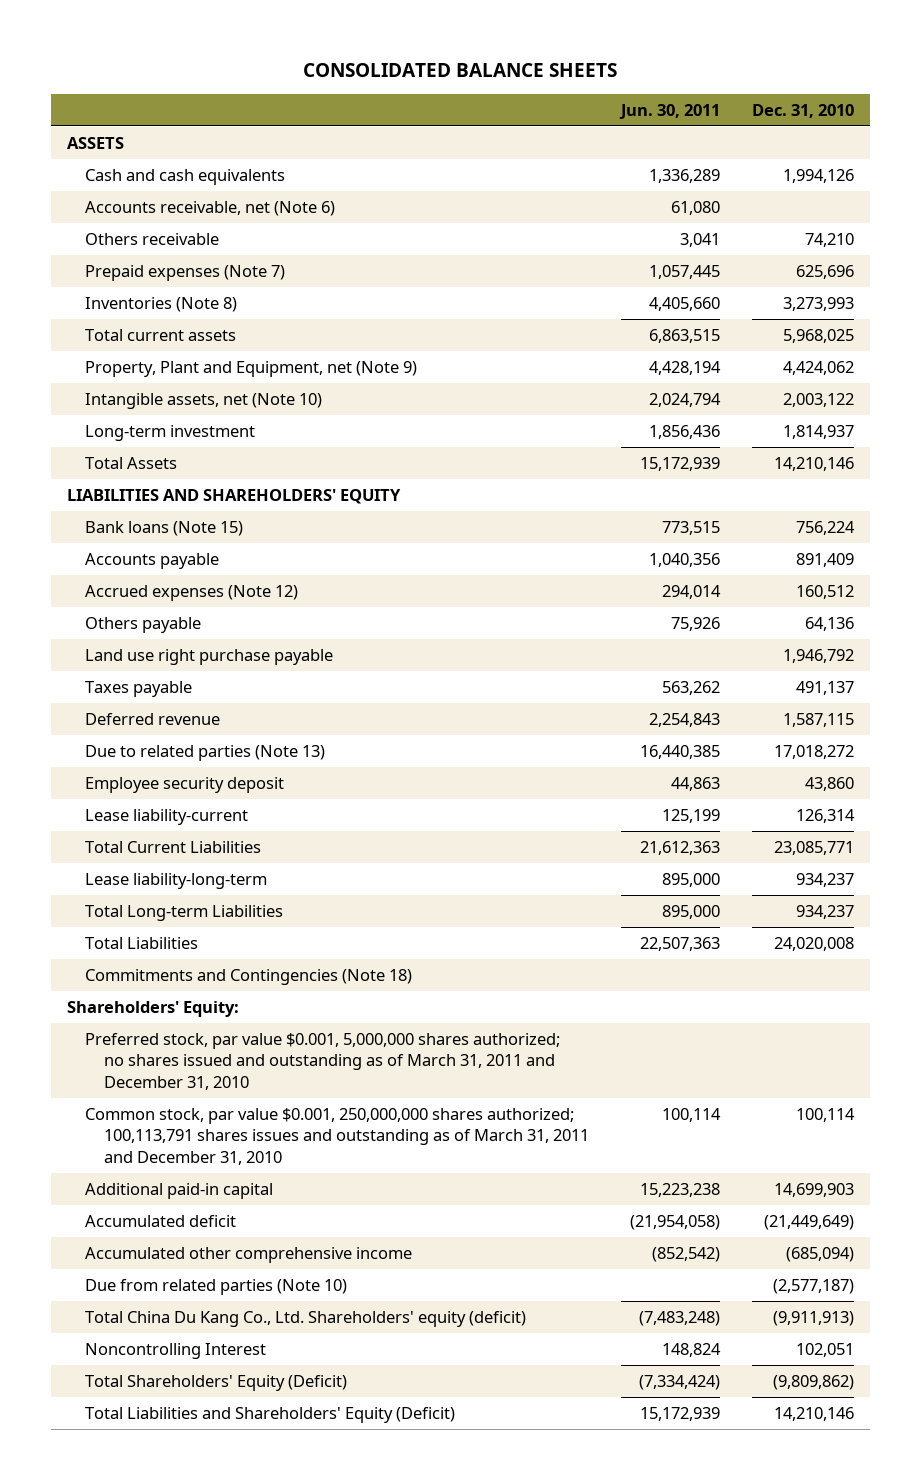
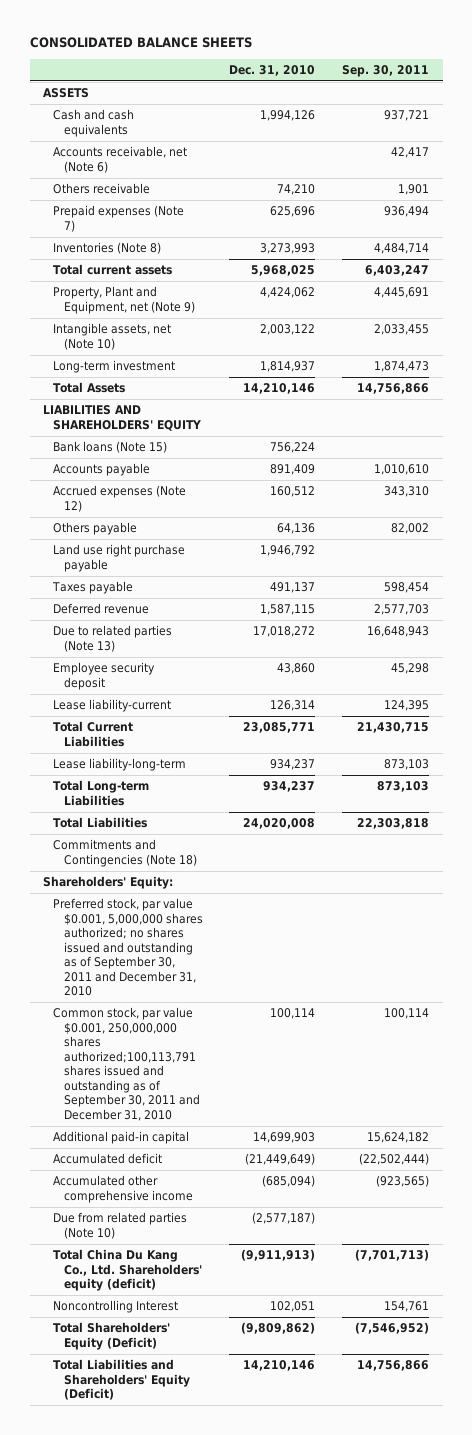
[618,103,720,119] Jun. 30, 2011 -> none
none -> [342,64,430,77] Sep. 30, 2011
[85,1032,561,1091] Preferred stock, par value $0.001, 5,000,000 shares authorized; no shares issued and outstanding as of March 31, 2011 and December 31, 2010 -> [53,898,203,997] Preferred stock, par value $0.001, 5,000,000 shares authorized; no shares issued and outstanding as of September 30, 2011 and December 31, 2010
[85,1107,589,1166] Common stock, par value $0.001, 250,000,000 shares authorized; 100,113,791 shares issues and outstanding as of March 31, 2011 and December 31, 2010 -> [53,1007,200,1121] Common stock, par value $0.001, 250,000,000 shares authorized;100,113,791 shares issued and outstanding as of September 30, 2011 and December 31, 2010

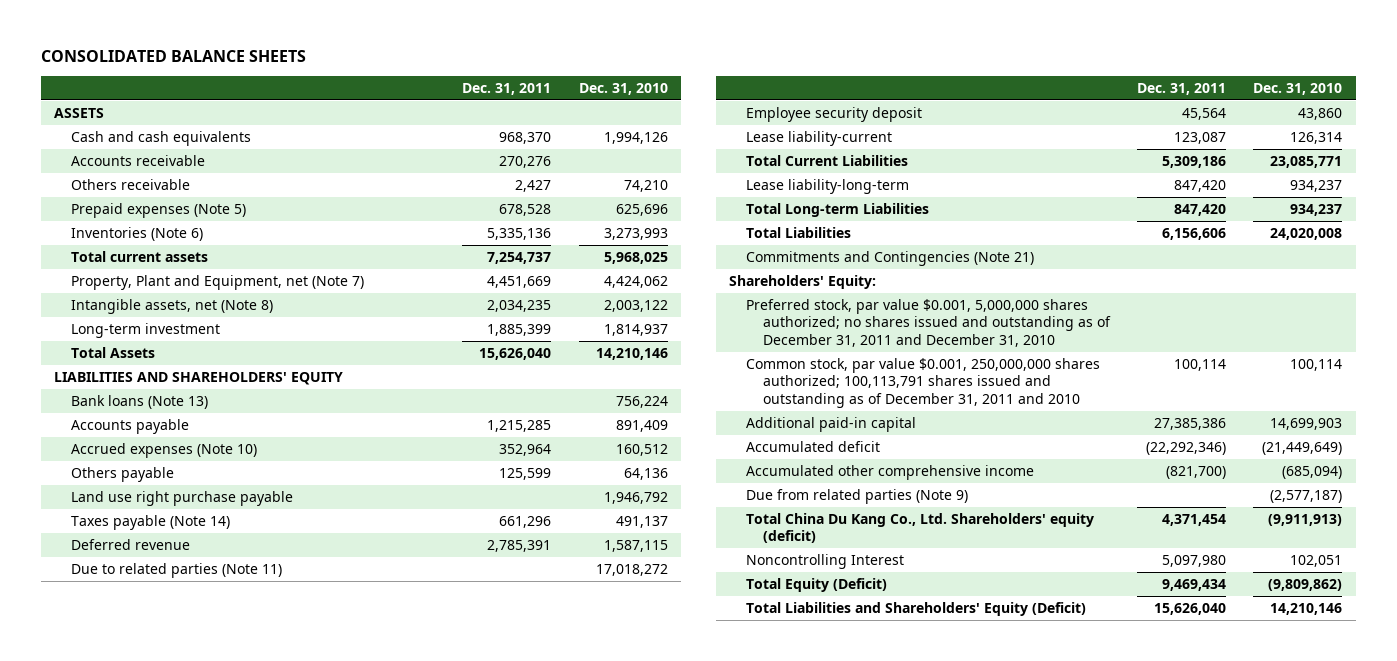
[342,64,430,77] Sep. 30, 2011 -> none
none -> [462,82,552,95] Dec. 31, 2011
[53,146,188,173] Accounts receivable, net (Note 6) -> [71,154,206,166] Accounts receivable
[53,205,185,232] Prepaid expenses (Note 7) -> [71,202,247,218] Prepaid expenses (Note 5)
[53,242,162,255] Inventories (Note 8) -> [71,226,204,241] Inventories (Note 6)
[53,286,195,314] Property, Plant and Equipment, net (Note 9) -> [71,274,365,290] Property, Plant and Equipment, net (Note 7)
[53,323,172,350] Intangible assets, net (Note 10) -> [71,298,274,314] Intangible assets, net (Note 8)
[53,441,168,454] Bank loans (Note 15) -> [71,394,209,409] Bank loans (Note 13)
[53,485,187,512] Accrued expenses (Note 12) -> [71,442,258,458] Accrued expenses (Note 10)
[52,581,134,595] Taxes payable -> [71,514,231,530] Taxes payable (Note 14)
[53,625,173,652] Due to related parties (Note 13) -> [71,562,283,578] Due to related parties (Note 11)
[53,839,197,867] Commitments and Contingencies (Note 18) -> [746,250,1035,266] Commitments and Contingencies (Note 21)
[53,898,203,997] Preferred stock, par value $0.001, 5,000,000 shares authorized; no shares issued and outstanding as of September 30, 2011 and December 31, 2010 -> [746,298,1111,347] Preferred stock, par value $0.001, 5,000,000 shares authorized; no shares issued and outstanding as of December 31, 2011 and December 31, 2010
[53,1007,200,1121] Common stock, par value $0.001, 250,000,000 shares authorized;100,113,791 shares issued and outstanding as of September 30, 2011 and December 31, 2010 -> [746,357,1101,408] Common stock, par value $0.001, 250,000,000 shares authorized; 100,113,791 shares issued and outstanding as of December 31, 2011 and 2010
[53,1212,188,1239] Due from related parties (Note 10) -> [746,488,969,504] Due from related parties (Note 9)
[53,1322,171,1350] Total Shareholders' Equity (Deficit) -> [746,577,888,592] Total Equity (Deficit)

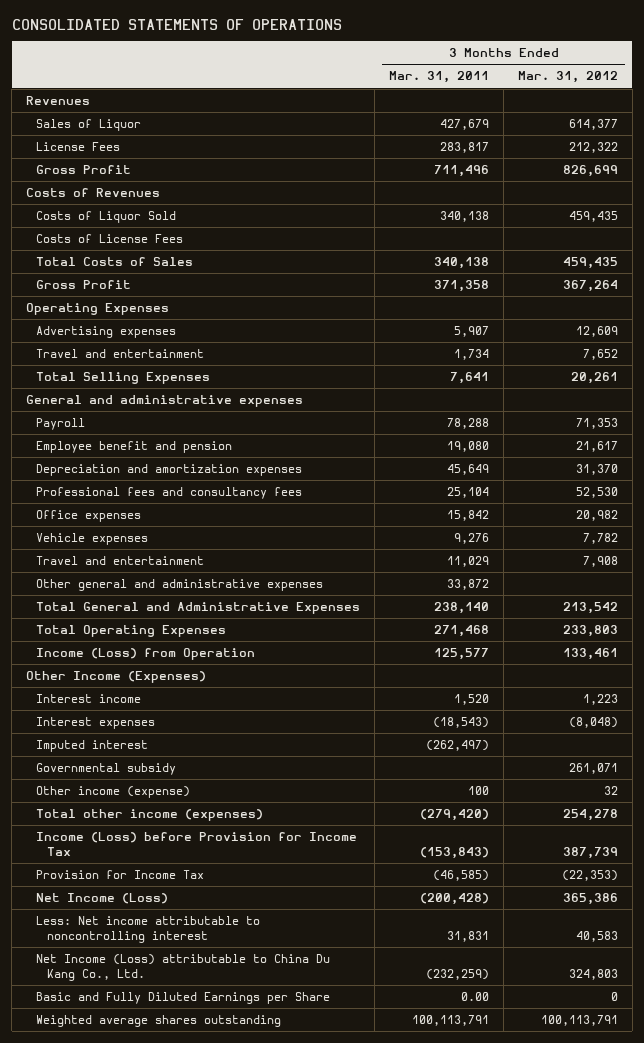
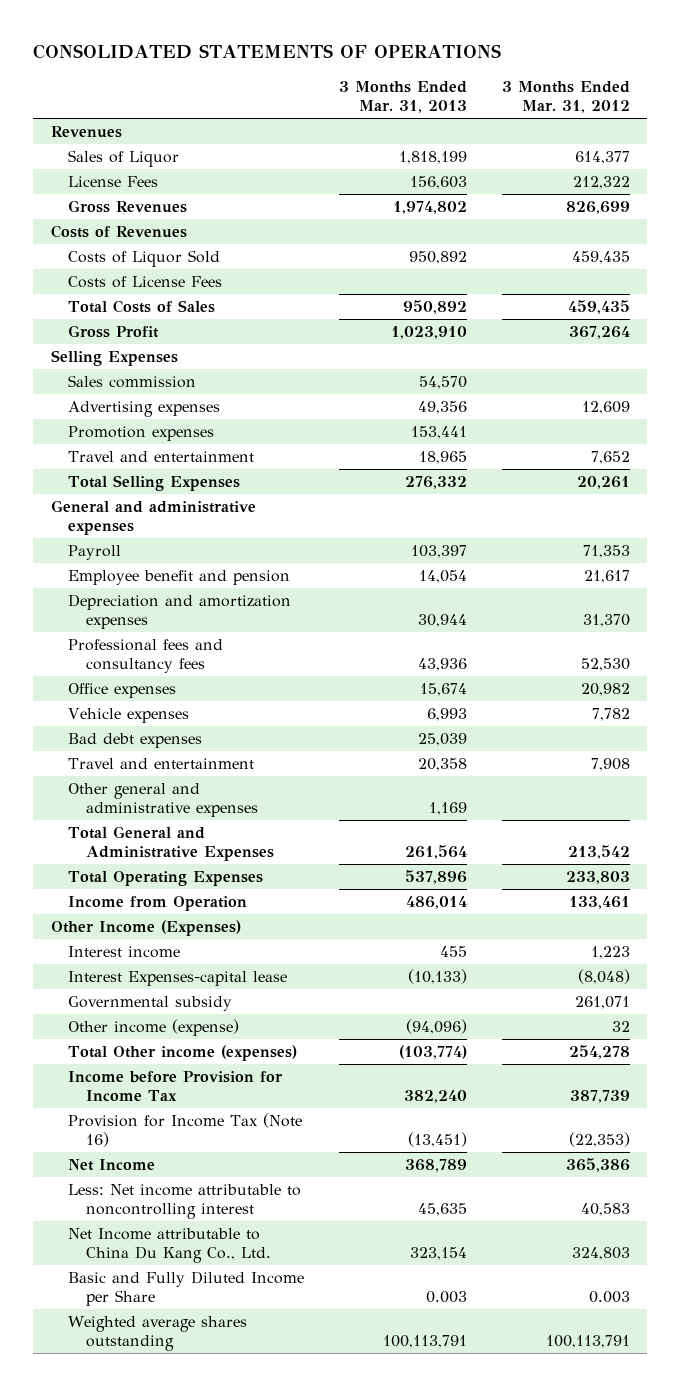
[389,71,490,84] Mar. 31, 2011 -> none
none -> [339,80,468,114] 3 Months Ended Mar. 31, 2013
[36,164,132,174] Gross Profit -> [68,200,188,214] Gross Revenues
[26,302,170,315] Operating Expenses -> none
none -> [50,350,178,367] Selling Expenses
none -> [68,375,197,389] Sales commission
none -> [68,426,215,442] Promotion expenses
none -> [68,733,203,749] Bad debt expenses
[36,647,256,660] Income (Loss) from Operation -> [68,896,248,912] Income from Operation
[36,739,149,752] Imputed interest -> none
[36,716,156,729] Interest expenses -> [68,971,288,987] Interest Expenses-capital lease
[36,808,264,821] Total other income (expenses) -> [68,1045,298,1062] Total Other income (expenses)
[36,831,358,856] Income (Loss) before Provision for Income Tax -> [68,1071,284,1102] Income before Provision for Income Tax
[36,869,205,879] Provision for Income Tax -> [68,1113,303,1148] Provision for Income Tax (Note 16)
[36,892,169,904] Net Income (Loss) -> [68,1159,156,1172] Net Income
[36,953,331,981] Net Income (Loss) attributable to China Du Kang Co., Ltd. -> [68,1228,271,1264] Net Income attributable to China Du Kang Co., Ltd.
[36,991,331,1004] Basic and Fully Diluted Earnings per Share -> [68,1271,305,1307] Basic and Fully Diluted Income per Share
[610,991,618,1001] 0 -> [588,1291,630,1304] 0.003

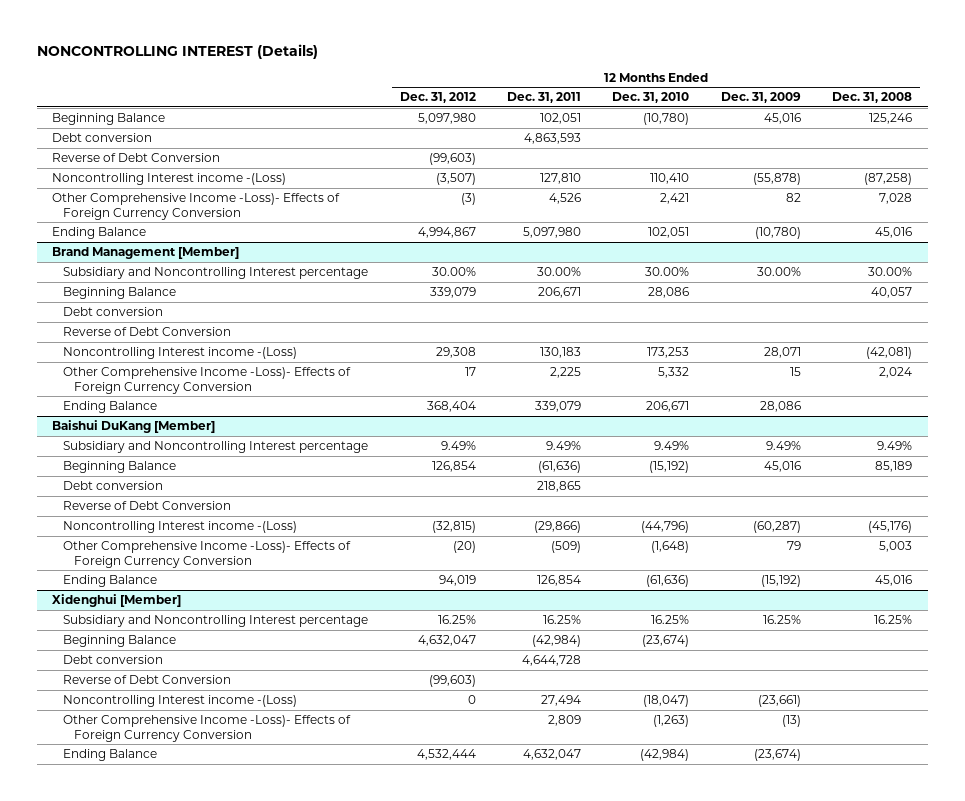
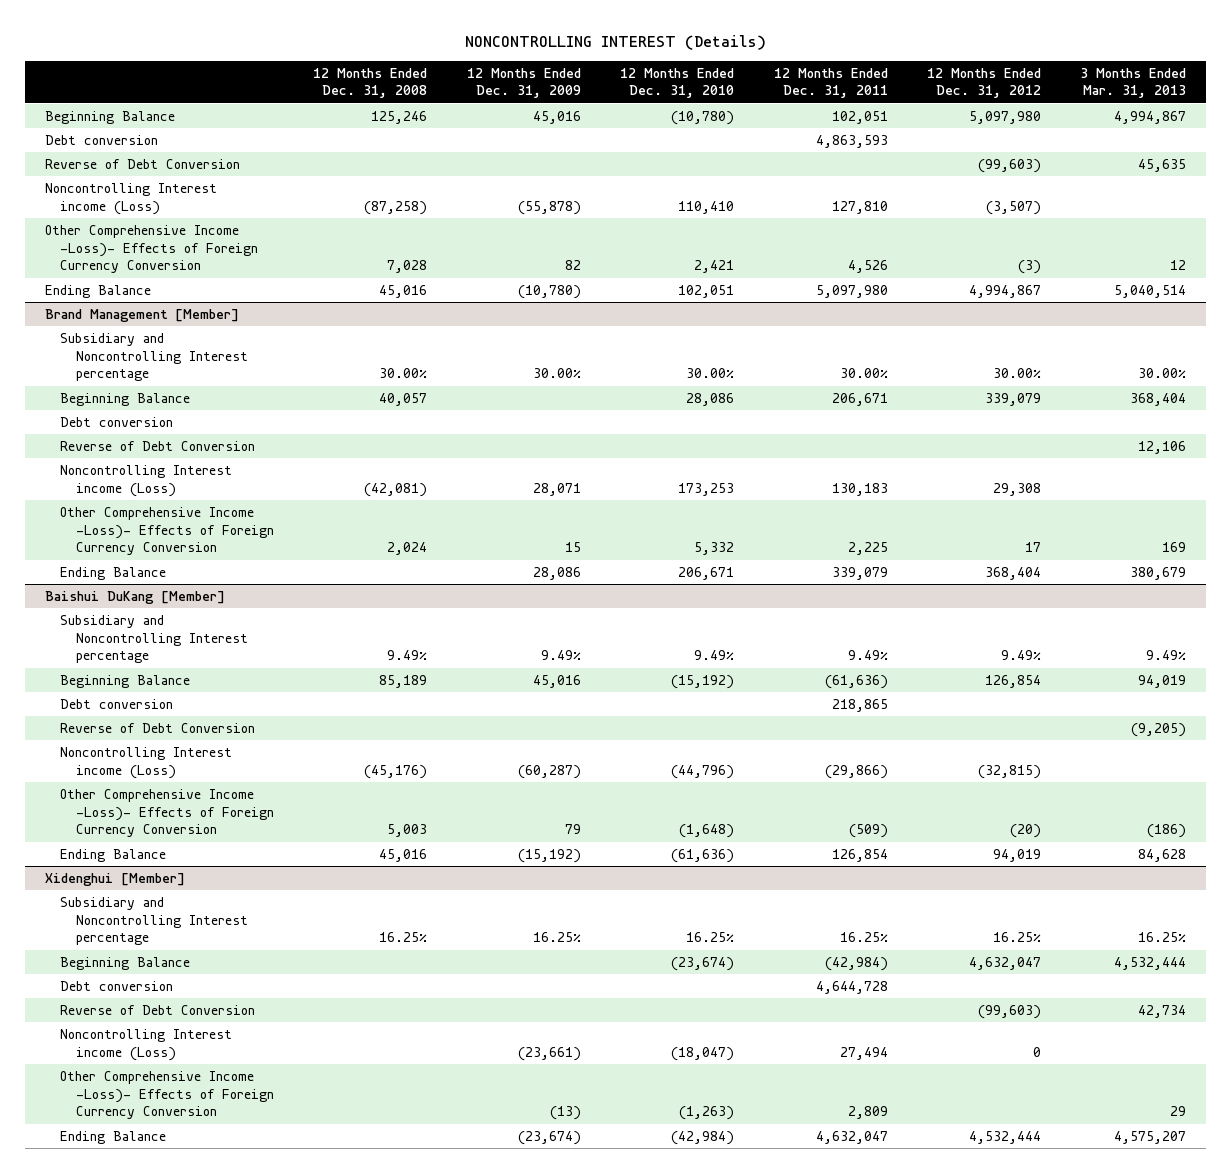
none -> [1080,67,1187,99] 3 Months Ended Mar. 31, 2013
[52,173,287,186] Noncontrolling Interest income -(Loss) -> [44,182,217,215] Noncontrolling Interest income (Loss)
[63,347,298,360] Noncontrolling Interest income -(Loss) -> [60,464,233,497] Noncontrolling Interest income (Loss)
[63,521,298,534] Noncontrolling Interest income -(Loss) -> [60,746,233,779] Noncontrolling Interest income (Loss)
[63,695,298,708] Noncontrolling Interest income -(Loss) -> [60,1028,233,1061] Noncontrolling Interest income (Loss)

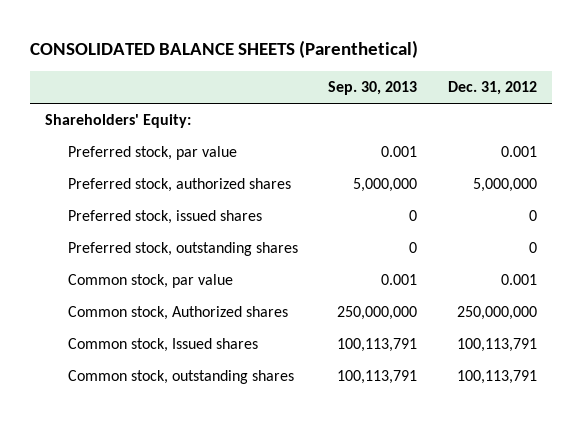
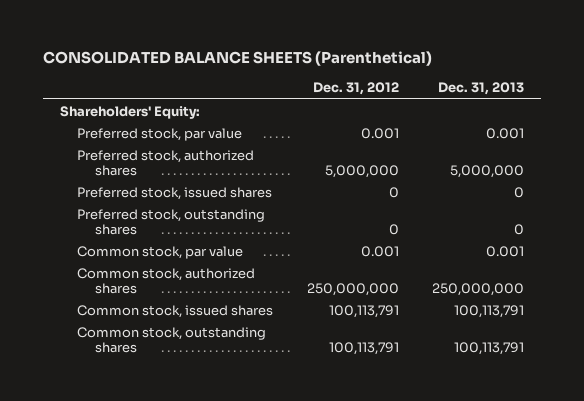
[328,81,418,96] Sep. 30, 2013 -> none
none -> [438,82,525,96] Dec. 31, 2013
[67,306,288,321] Common stock, Authorized shares -> [77,267,256,294] Common stock, authorized shares
[67,338,258,353] Common stock, Issued shares -> [77,304,274,318] Common stock, issued shares

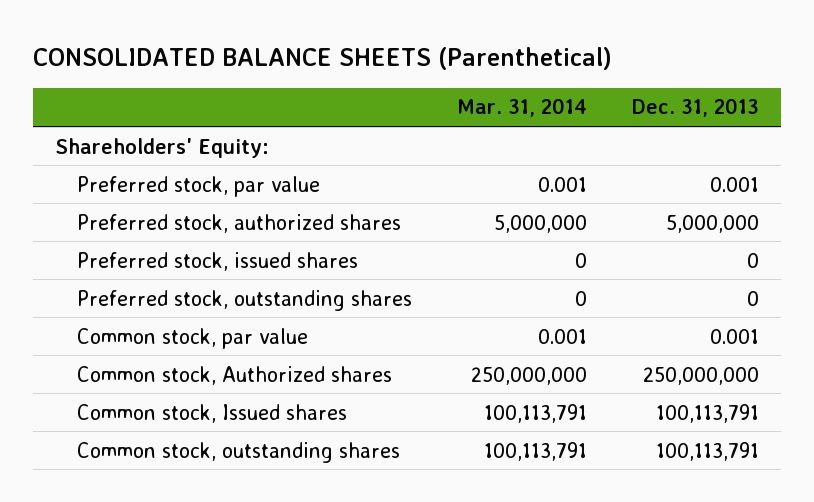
[312,82,399,96] Dec. 31, 2012 -> none
none -> [456,98,587,118] Mar. 31, 2014
[77,267,256,294] Common stock, authorized shares -> [76,365,392,385] Common stock, Authorized shares
[77,304,274,318] Common stock, issued shares -> [76,403,347,423] Common stock, Issued shares

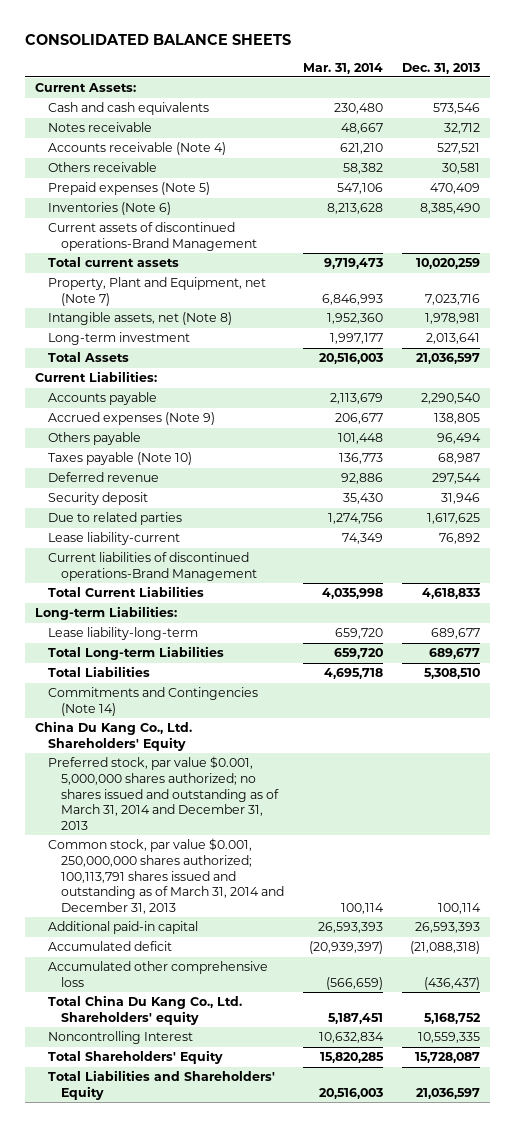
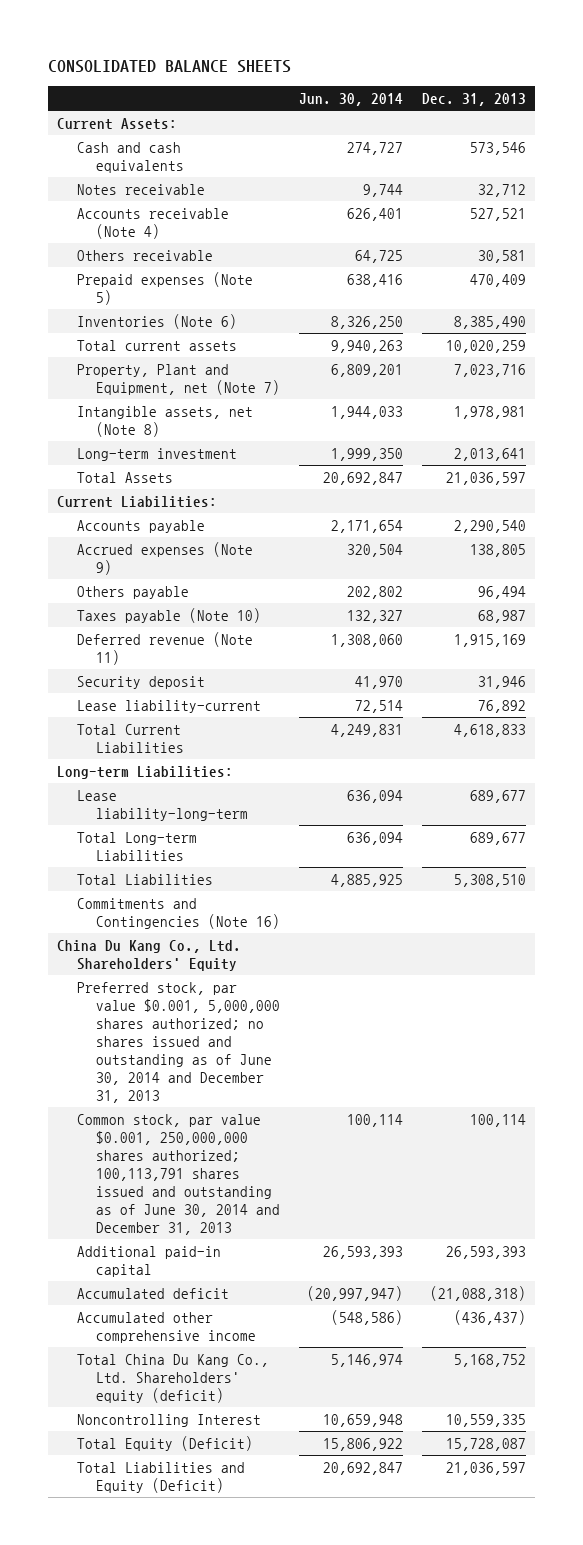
[302,62,383,74] Mar. 31, 2014 -> none
none -> [299,93,404,107] Jun. 30, 2014
[47,222,257,251] Current assets of discontinued operations-Brand Management -> none
[47,472,159,483] Deferred revenue -> [76,631,253,665] Deferred revenue (Note 11)
[432,473,482,485] 297,544 -> [453,633,526,647] 1,915,169
[47,512,182,526] Due to related parties -> none
[47,552,257,581] Current liabilities of discontinued operations-Brand Management -> none
[47,687,258,716] Commitments and Contingencies (Note 14) -> [76,897,281,929] Commitments and Contingencies (Note 16)
[47,756,279,830] Preferred stock, par value $0.001, 5,000,000 shares authorized; no shares issued and outstanding as of March 31, 2014 and December 31, 2013 -> [76,981,281,1103] Preferred stock, par value $0.001, 5,000,000 shares authorized; no shares issued and outstanding as of June 30, 2014 and December 31, 2013
[47,838,284,914] Common stock, par value $0.001, 250,000,000 shares authorized; 100,113,791 shares issued and outstanding as of March 31, 2014 and December 31, 2013 -> [76,1113,281,1235] Common stock, par value $0.001, 250,000,000 shares authorized; 100,113,791 shares issued and outstanding as of June 30, 2014 and December 31, 2013
[47,961,268,987] Accumulated other comprehensive loss -> [76,1311,257,1343] Accumulated other comprehensive income
[47,995,242,1025] Total China Du Kang Co., Ltd. Shareholders' equity -> [76,1353,269,1403] Total China Du Kang Co., Ltd. Shareholders' equity (deficit)
[47,1050,223,1065] Total Shareholders' Equity -> [76,1435,253,1451] Total Equity (Deficit)
[47,1070,275,1100] Total Liabilities and Shareholders' Equity -> [76,1461,245,1493] Total Liabilities and Equity (Deficit)

